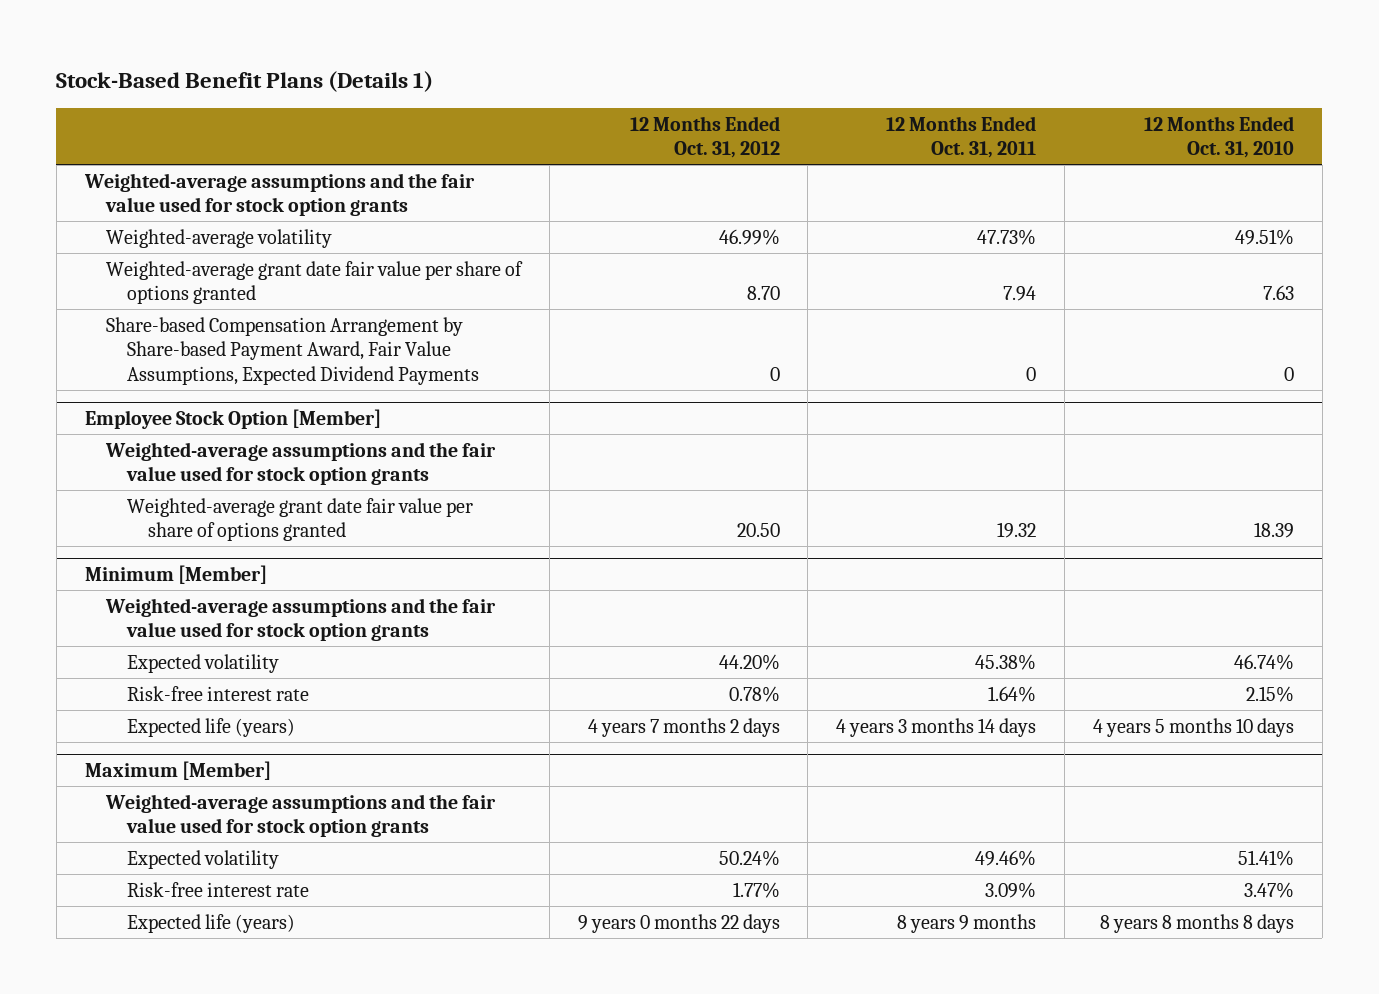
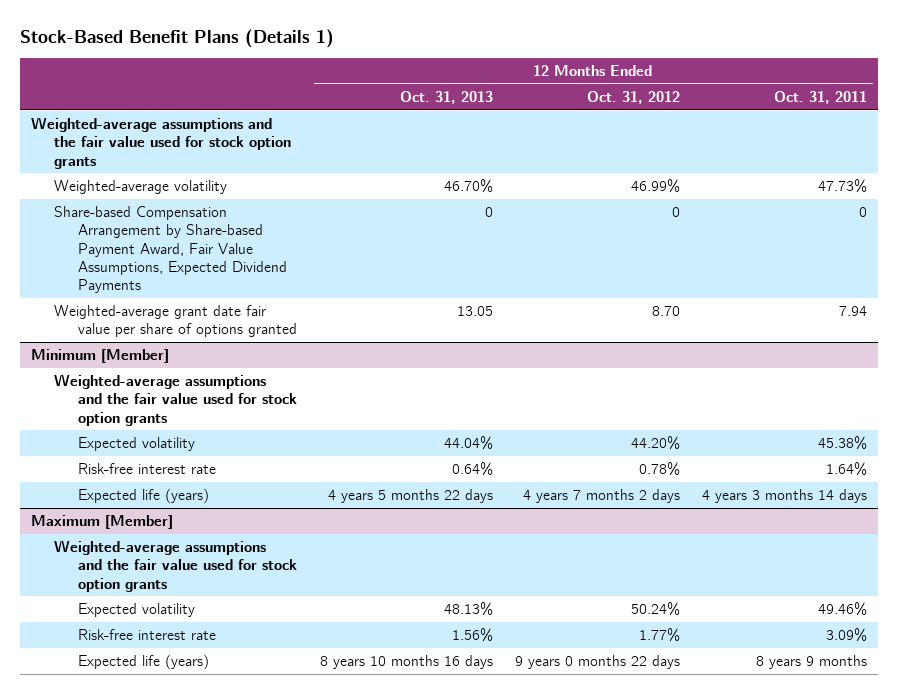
[1143,115,1294,159] 12 Months Ended Oct. 31, 2010 -> none
none -> [399,91,493,105] Oct. 31, 2013
[84,409,381,430] Employee Stock Option [Member] -> none
[104,441,496,486] Weighted-average assumptions and the fair value used for stock option grants -> none
[127,497,474,542] Weighted-average grant date fair value per share of options granted -> none
[105,260,523,305] Weighted-average grant date fair value per share of options granted -> [54,305,298,338] Weighted-average grant date fair value per share of options granted

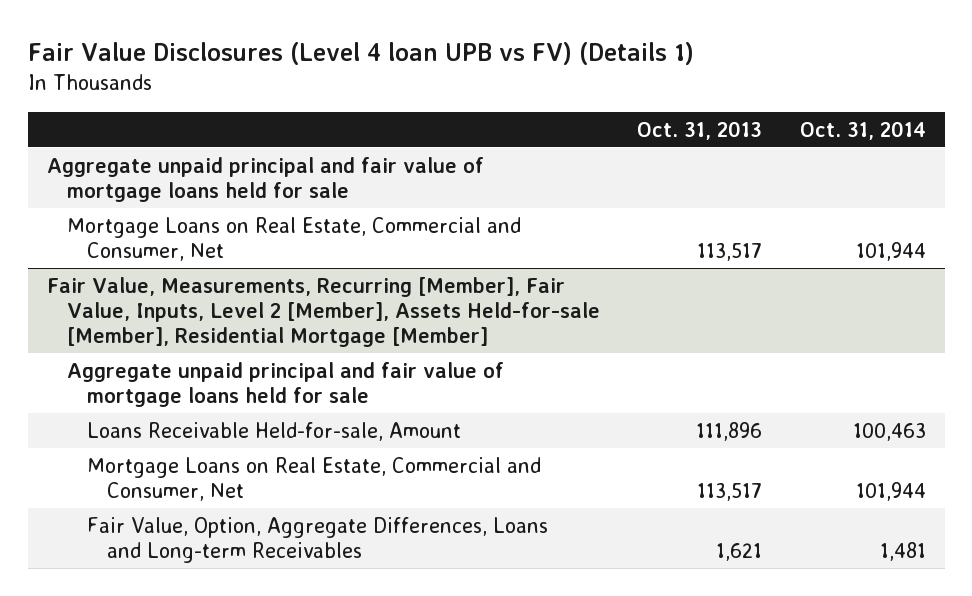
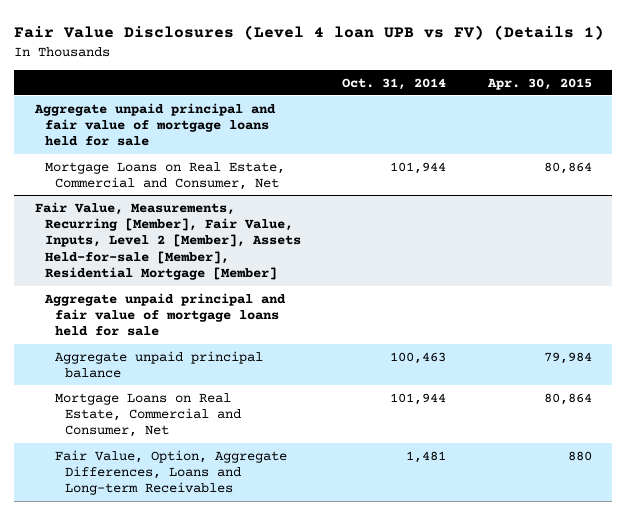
[637,120,763,140] Oct. 31, 2013 -> none
none -> [486,77,592,90] Apr. 30, 2015
[86,421,461,441] Loans Receivable Held-for-sale, Amount -> [55,350,264,379] Aggregate unpaid principal balance

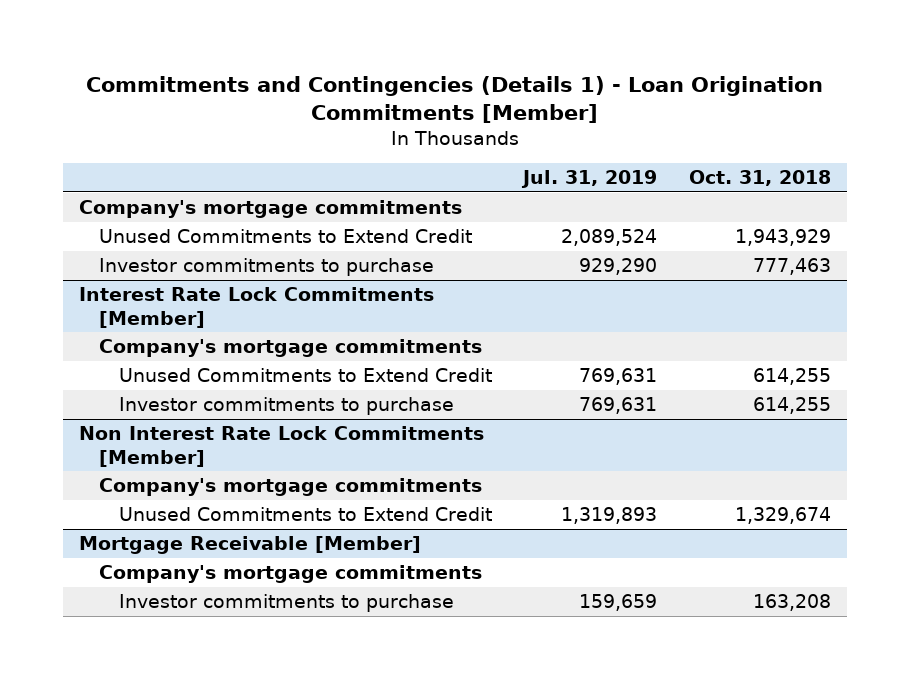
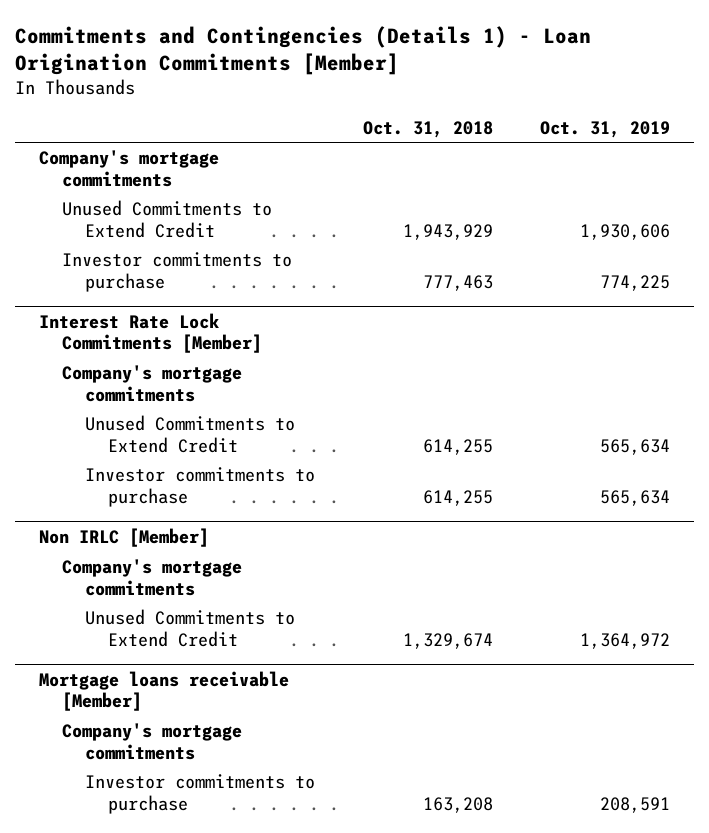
[521,170,658,189] Jul. 31, 2019 -> none
none -> [540,120,671,138] Oct. 31, 2019
[79,426,485,467] Non Interest Rate Lock Commitments [Member] -> [38,527,209,547] Non IRLC [Member]
[79,536,422,555] Mortgage Receivable [Member] -> [38,670,289,712] Mortgage loans receivable [Member]

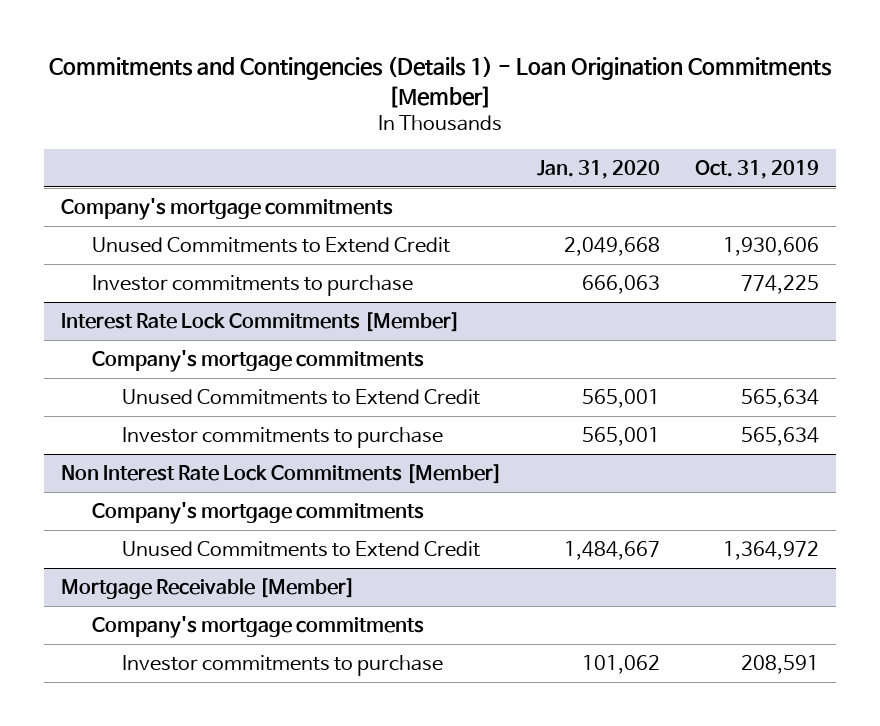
[362,120,493,138] Oct. 31, 2018 -> none
none -> [536,159,660,179] Jan. 31, 2020
[38,527,209,547] Non IRLC [Member] -> [61,463,503,484] Non Interest Rate Lock Commitments [Member]
[38,670,289,712] Mortgage loans receivable [Member] -> [61,577,356,599] Mortgage Receivable [Member]

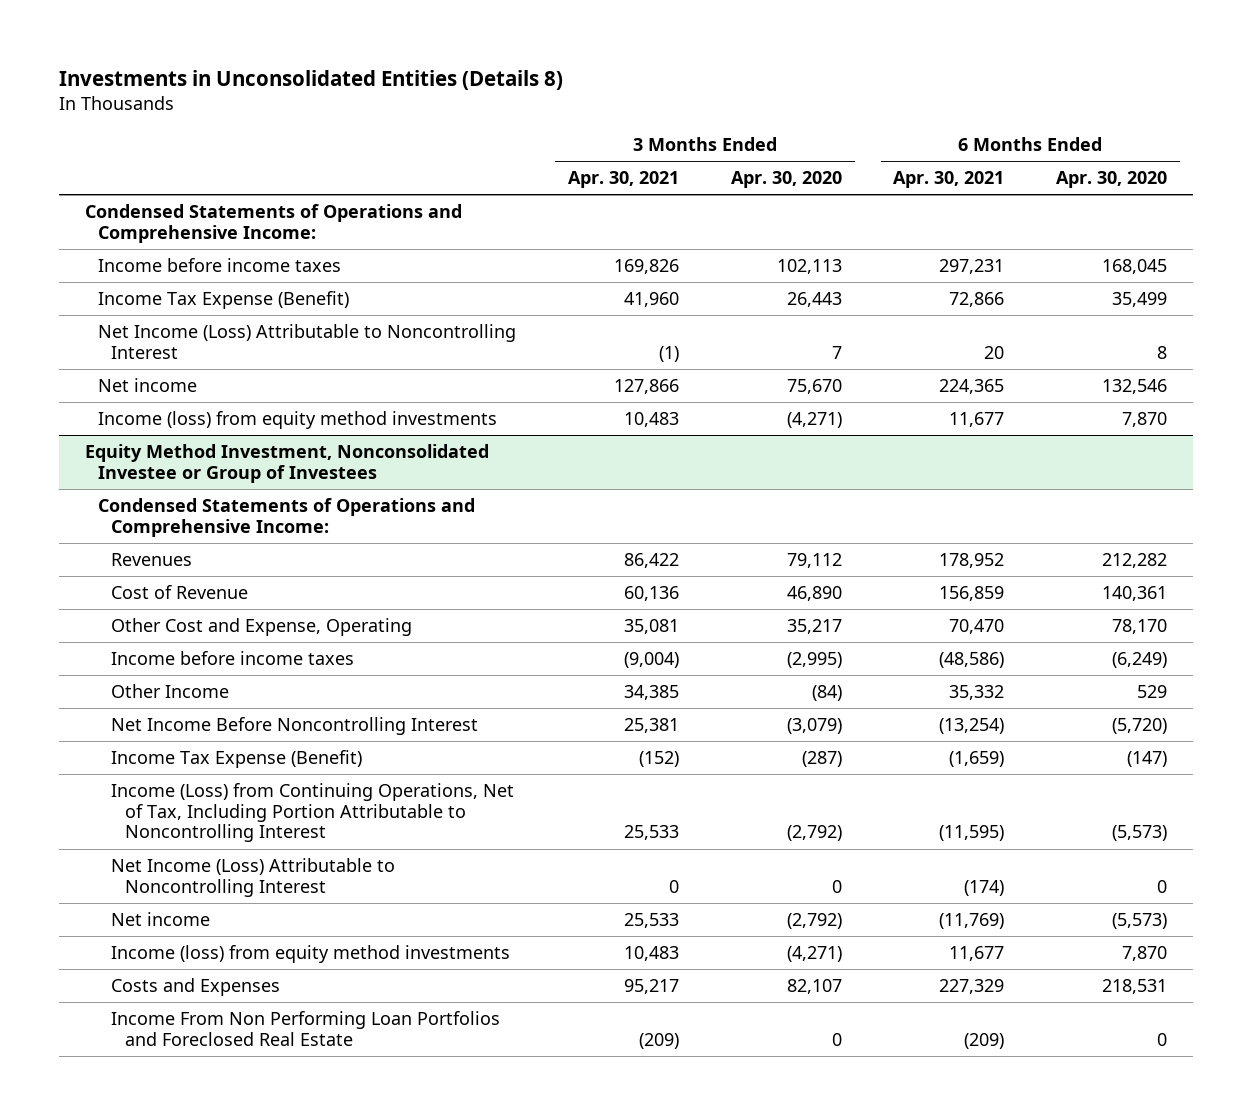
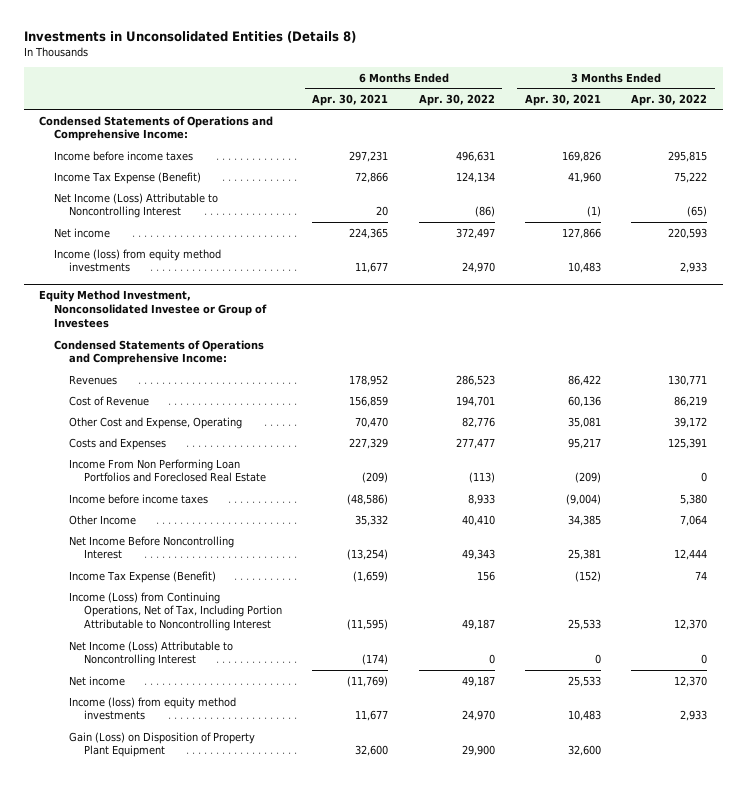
[730,171,842,189] Apr. 30, 2020 -> none
[1056,171,1168,189] Apr. 30, 2020 -> none
none -> [418,93,495,106] Apr. 30, 2022
none -> [631,93,708,106] Apr. 30, 2022
[111,977,281,996] Costs and Expenses -> [69,437,167,450] Costs and Expenses
[111,1010,501,1046] Income From Non Performing Loan Portfolios and Foreclosed Real Estate -> [69,458,267,483] Income From Non Performing Loan Portfolios and Foreclosed Real Estate
none -> [69,731,256,758] Gain (Loss) on Disposition of Property Plant Equipment

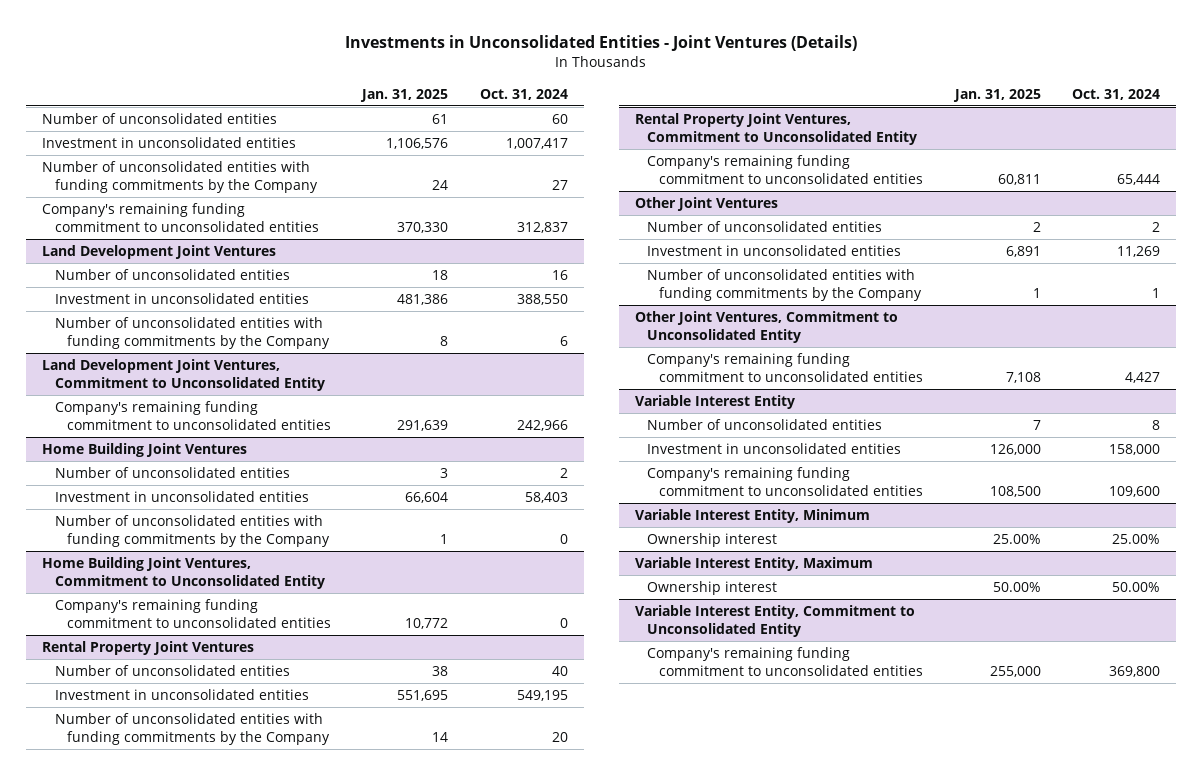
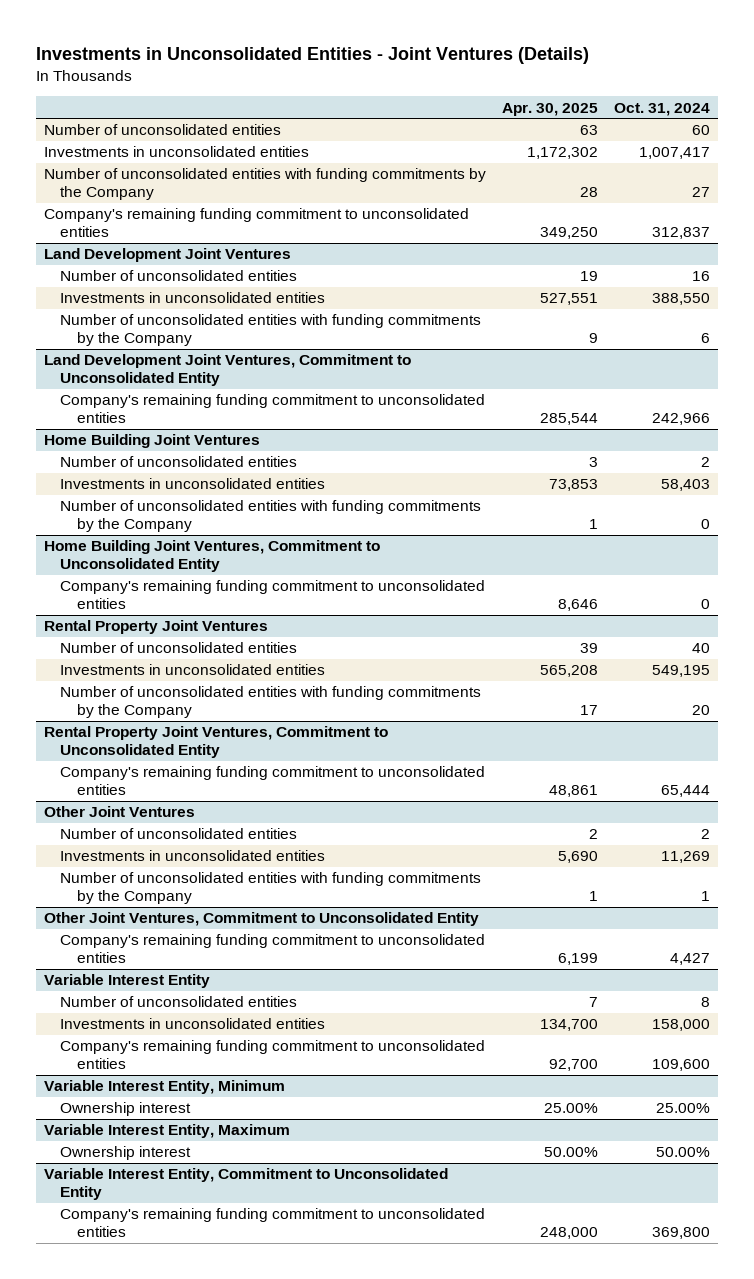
[360,88,449,102] Jan. 31, 2025 -> none
none -> [501,102,598,116] Apr. 30, 2025
[42,137,297,149] Investment in unconsolidated entities -> [43,146,309,158] Investments in unconsolidated entities
[54,293,309,305] Investment in unconsolidated entities -> [60,292,326,304] Investments in unconsolidated entities
[54,491,309,503] Investment in unconsolidated entities -> [60,478,326,490] Investments in unconsolidated entities
[54,689,309,701] Investment in unconsolidated entities -> [60,664,326,676] Investments in unconsolidated entities
[647,245,902,257] Investment in unconsolidated entities -> [60,850,326,862] Investments in unconsolidated entities
[647,443,902,455] Investment in unconsolidated entities -> [60,1018,326,1030] Investments in unconsolidated entities

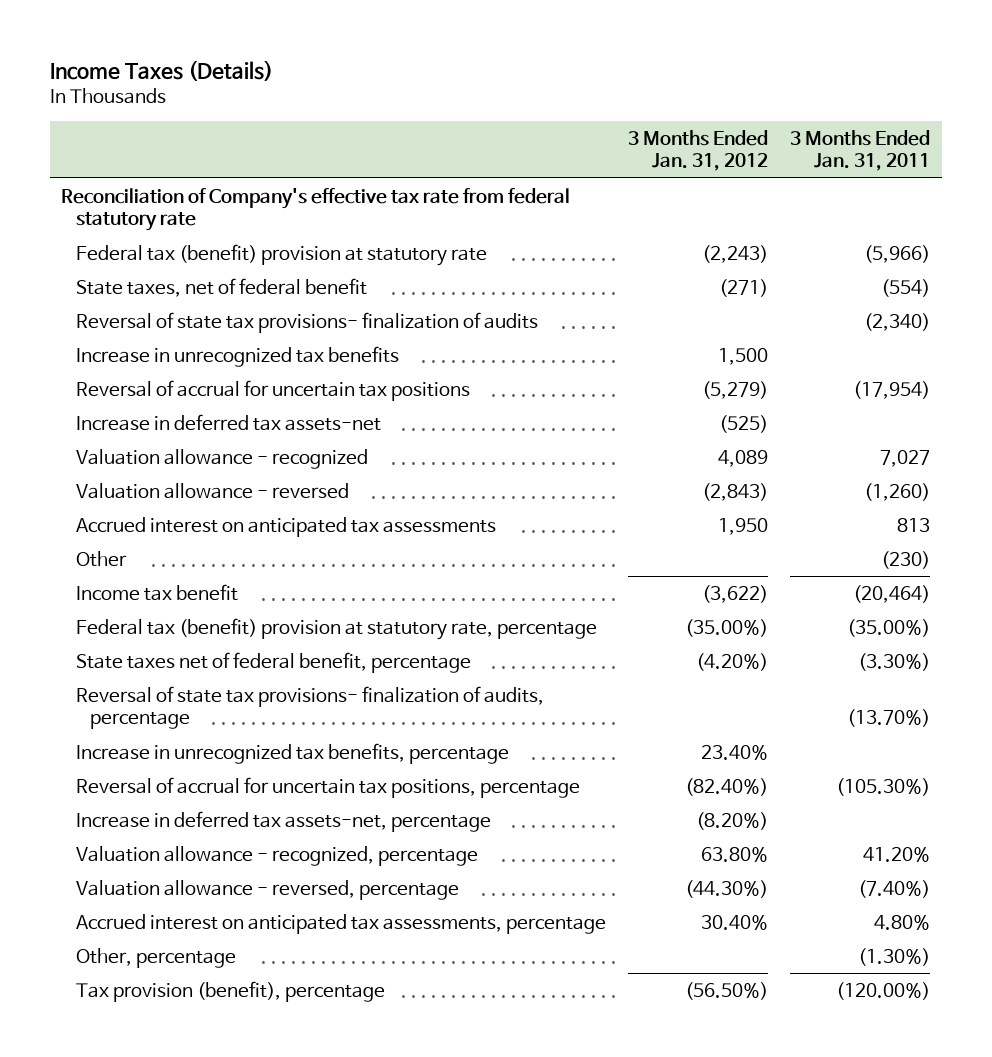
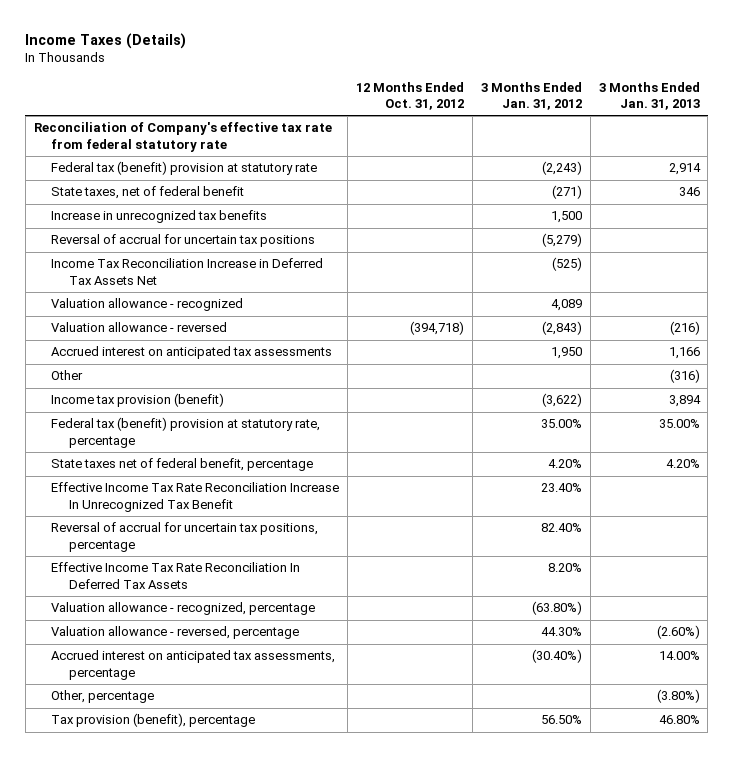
[790,129,931,172] 3 Months Ended Jan. 31, 2011 -> none
none -> [356,81,465,111] 12 Months Ended Oct. 31, 2012
none -> [598,81,700,111] 3 Months Ended Jan. 31, 2013
[75,311,538,333] Reversal of state tax provisions- finalization of audits -> none
[75,413,381,431] Increase in deferred tax assets-net -> [51,258,324,285] Income Tax Reconciliation Increase in Deferred Tax Assets Net
[75,685,544,730] Reversal of state tax provisions- finalization of audits, percentage -> none
[75,583,238,601] Income tax benefit -> [51,393,225,408] Income tax provision (benefit)
[685,618,769,637] (35.00%) -> [540,419,582,429] 35.00%
[696,652,769,671] (4.20%) -> [547,459,582,469] 4.20%
[75,742,509,764] Increase in unrecognized tax benefits, percentage -> [51,482,340,512] Effective Income Tax Rate Reconciliation Increase In Unrecognized Tax Benefit
[685,777,769,796] (82.40%) -> [540,523,582,533] 82.40%
[75,810,491,832] Increase in deferred tax assets-net, percentage -> [51,562,301,589] Effective Income Tax Rate Reconciliation In Deferred Tax Assets
[696,811,769,830] (8.20%) -> [547,563,582,573] 8.20%
[701,846,769,862] 63.80% -> [531,601,582,616] (63.80%)
[685,879,769,898] (44.30%) -> [540,627,582,637] 44.30%
[701,914,769,930] 30.40% -> [531,649,582,664] (30.40%)
[685,981,769,1000] (56.50%) -> [540,715,582,725] 56.50%

